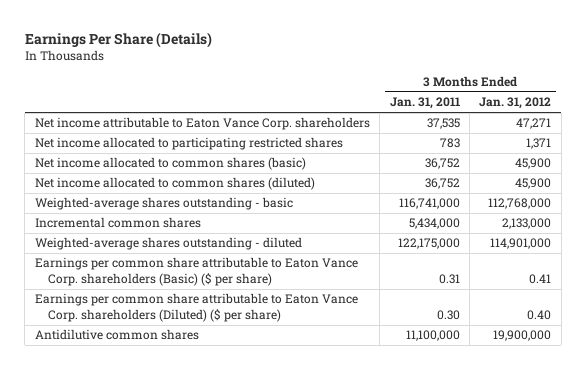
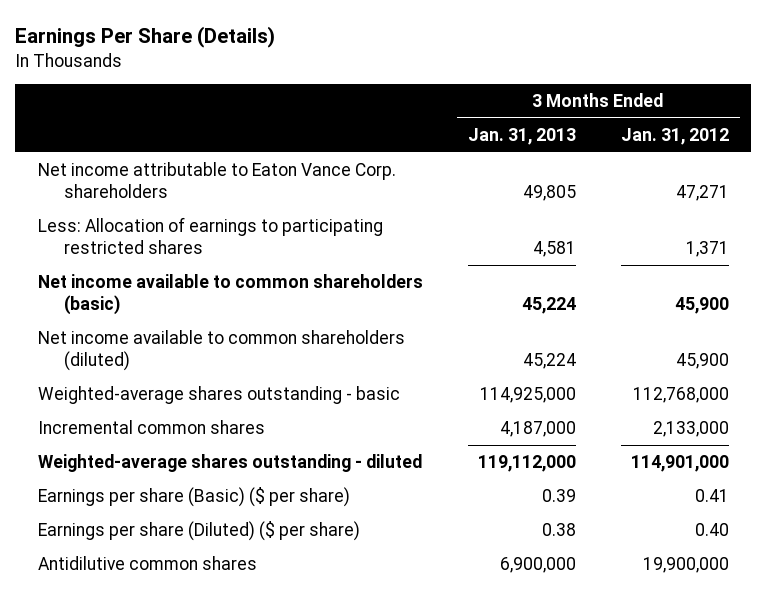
[389,97,460,110] Jan. 31, 2011 -> none
none -> [467,127,576,145] Jan. 31, 2013
[34,137,343,151] Net income allocated to participating restricted shares -> [37,217,383,255] Less: Allocation of earnings to participating restricted shares
[34,157,306,171] Net income allocated to common shares (basic) -> [37,274,423,316] Net income available to common shareholders (basic)
[34,177,315,191] Net income allocated to common shares (diluted) -> [37,330,405,372] Net income available to common shareholders (diluted)
[34,257,358,286] Earnings per common share attributable to Eaton Vance Corp. shareholders (Basic) ($ per share) -> [37,487,350,508] Earnings per share (Basic) ($ per share)
[34,293,358,322] Earnings per common share attributable to Eaton Vance Corp. shareholders (Diluted) ($ per share) -> [37,521,360,542] Earnings per share (Diluted) ($ per share)

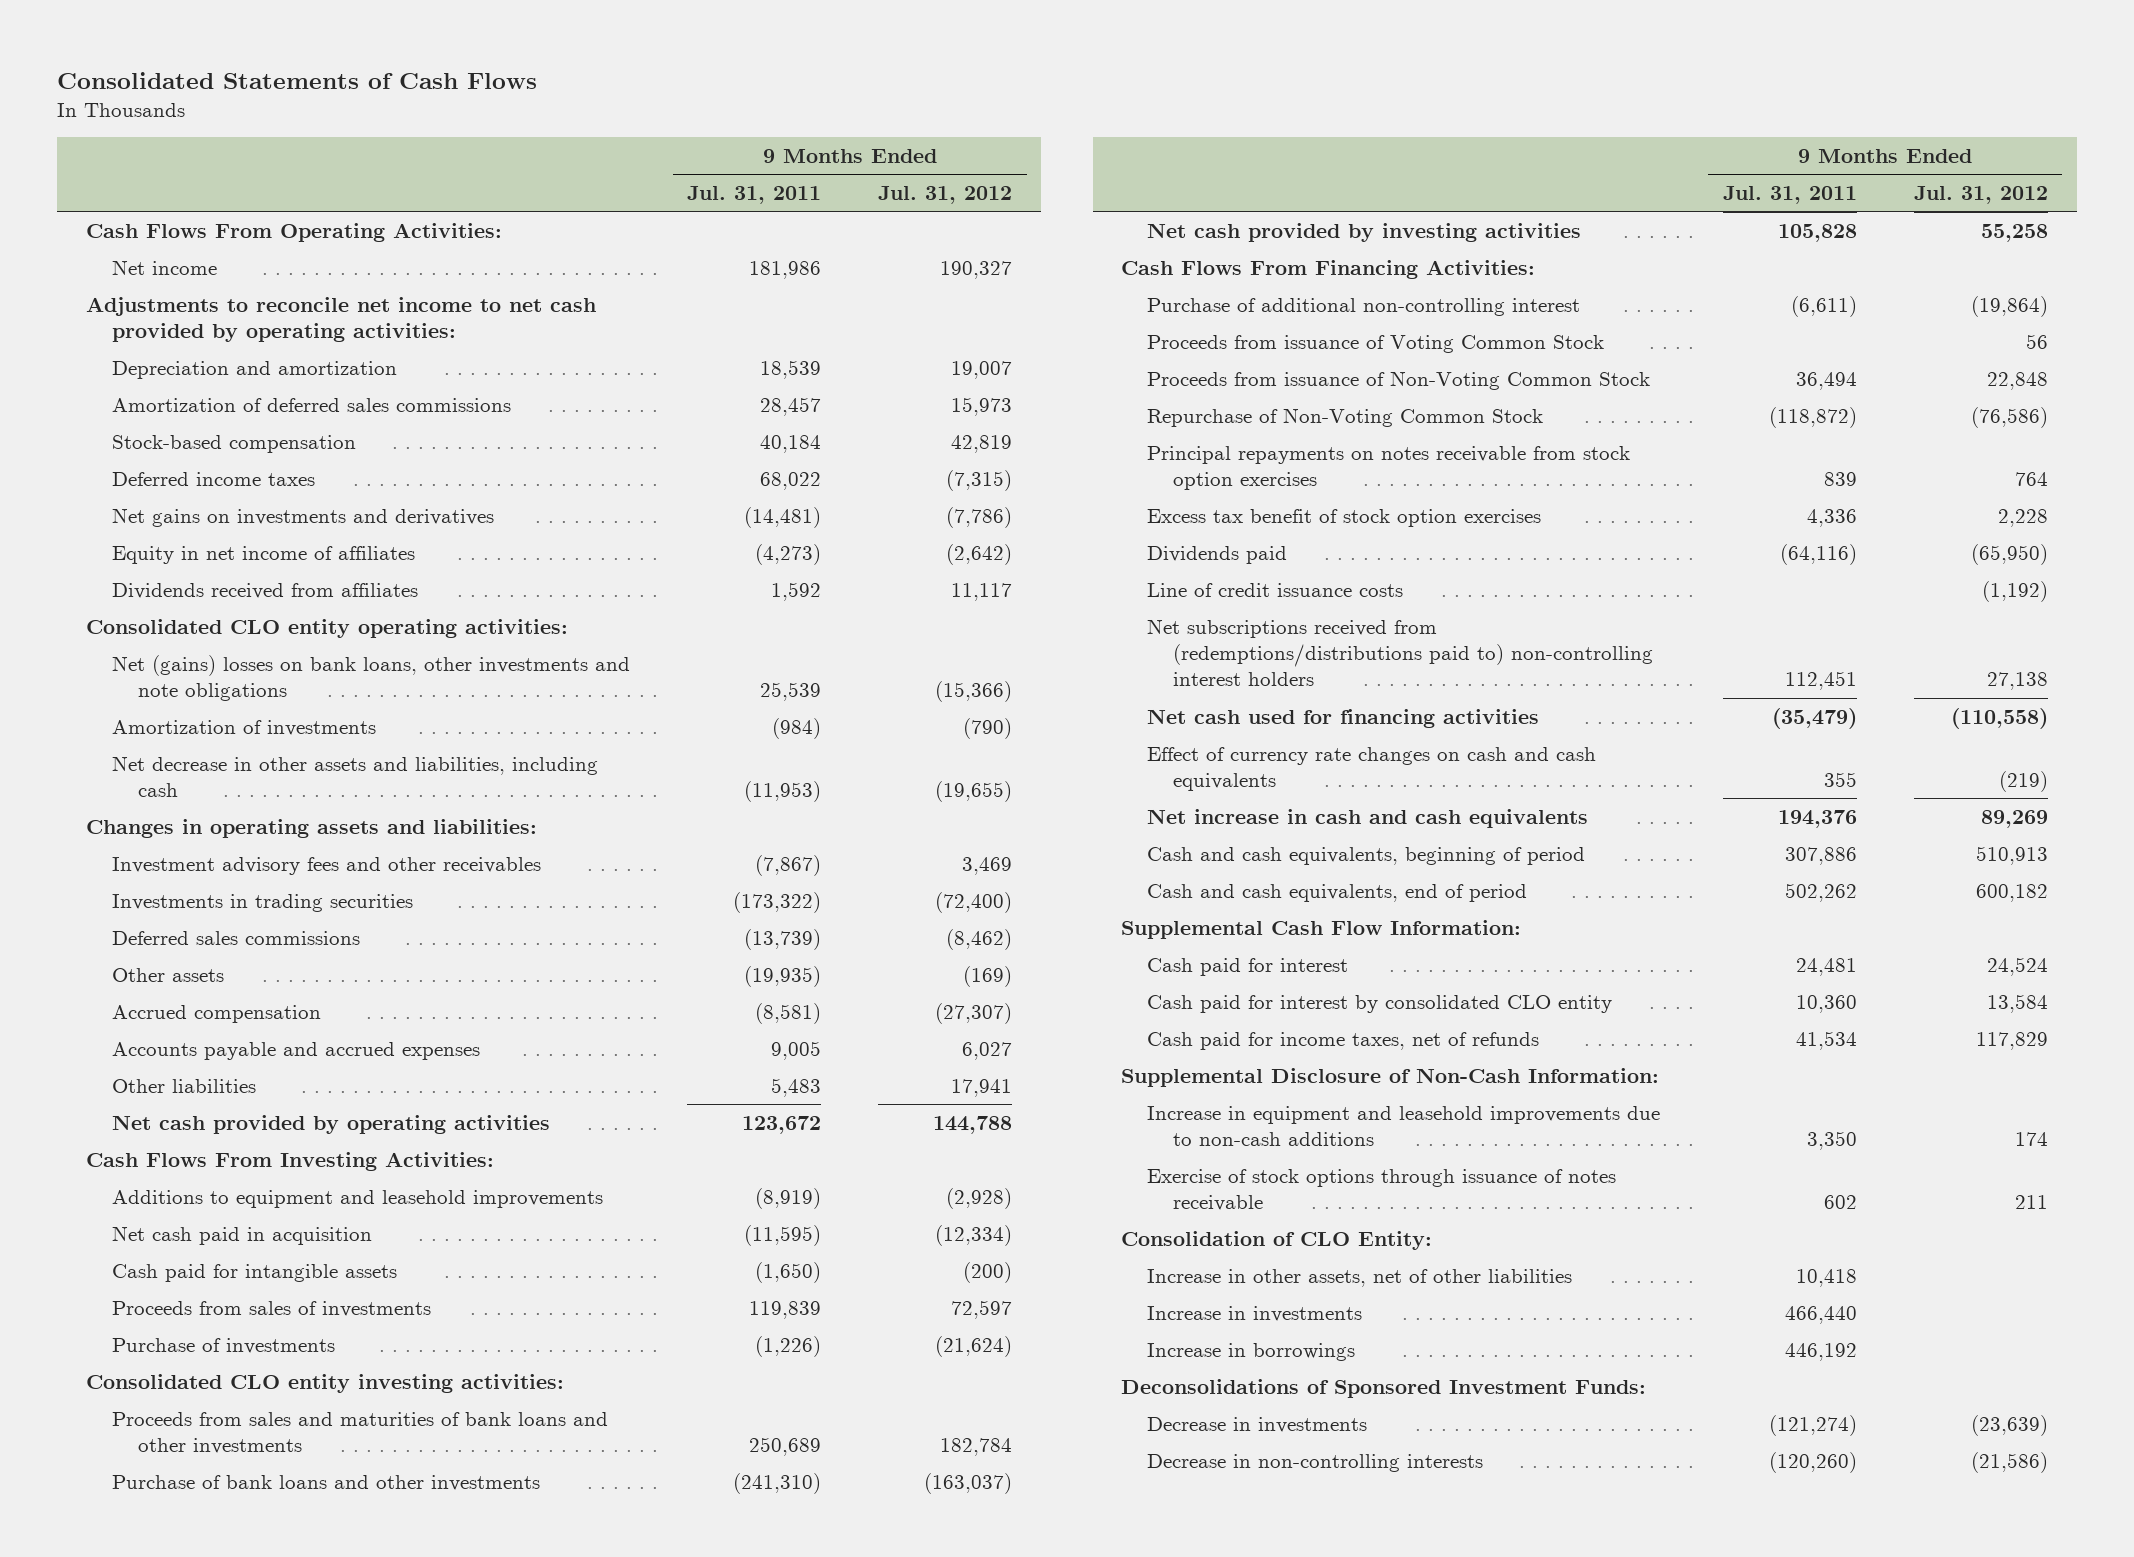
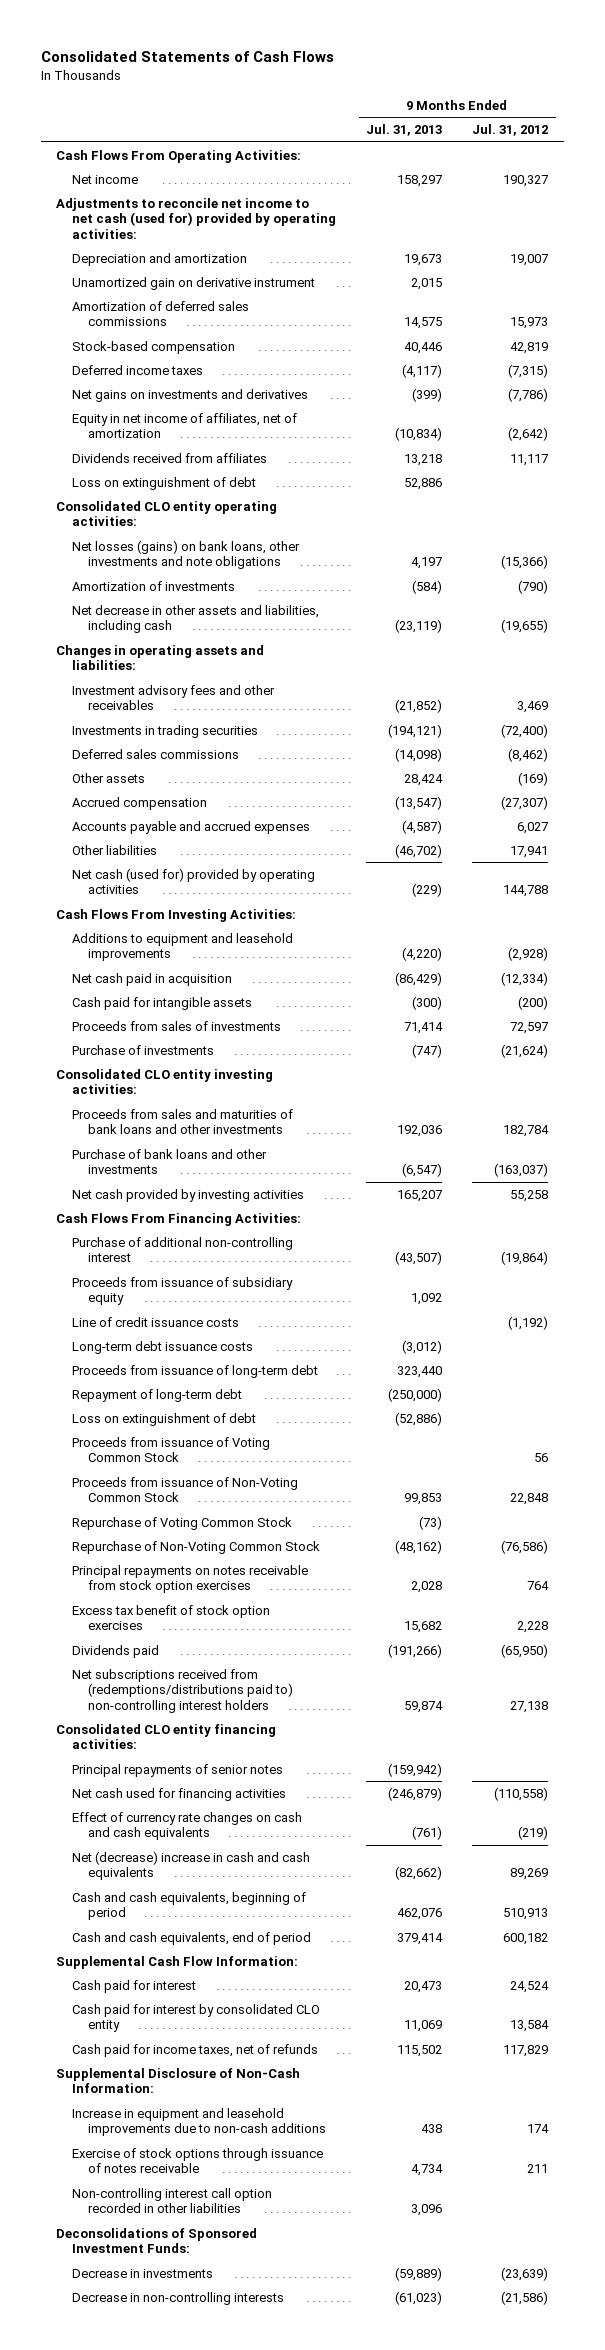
[687,185,822,204] Jul. 31, 2011 -> none
none -> [366,124,443,137] Jul. 31, 2013
[85,296,596,342] Adjustments to reconcile net income to net cash provided by operating activities: -> [56,197,337,239] Adjustments to reconcile net income to net cash (used for) provided by operating activities:
none -> [72,276,316,290] Unamortized gain on derivative instrument
[111,545,415,564] Equity in net income of affiliates -> [72,412,298,439] Equity in net income of affiliates, net of amortization
none -> [72,476,257,490] Loss on extinguishment of debt
[111,654,630,701] Net (gains) losses on bank loans, other investments and note obligations -> [72,539,301,570] Net losses (gains) on bank loans, other investments and note obligations
[111,1114,550,1134] Net cash provided by operating activities -> [72,867,316,895] Net cash (used for) provided by operating activities
none -> [72,1276,294,1306] Proceeds from issuance of subsidiary equity
[1147,582,1404,597] Line of credit issuance costs -> [72,1316,240,1327] Line of credit issuance costs
none -> [72,1340,254,1354] Long-term debt issuance costs
none -> [72,1364,319,1378] Proceeds from issuance of long-term debt
none -> [72,1388,243,1402] Repayment of long-term debt
none -> [72,1412,257,1426] Loss on extinguishment of debt
none -> [72,1516,293,1530] Repurchase of Voting Common Stock
none -> [56,1723,277,1750] Consolidated CLO entity financing activities:
none -> [72,1763,284,1777] Principal repayments of senior notes
[1147,808,1589,828] Net increase in cash and cash equivalents -> [72,1850,311,1881] Net (decrease) increase in cash and cash equivalents
[1121,1230,1433,1250] Consolidation of CLO Entity: -> none
[1147,1268,1573,1287] Increase in other assets, net of other liabilities -> none
[1147,1305,1363,1322] Increase in investments -> none
[1147,1342,1356,1361] Increase in borrowings -> none
none -> [72,2187,273,2214] Non-controlling interest call option recorded in other liabilities

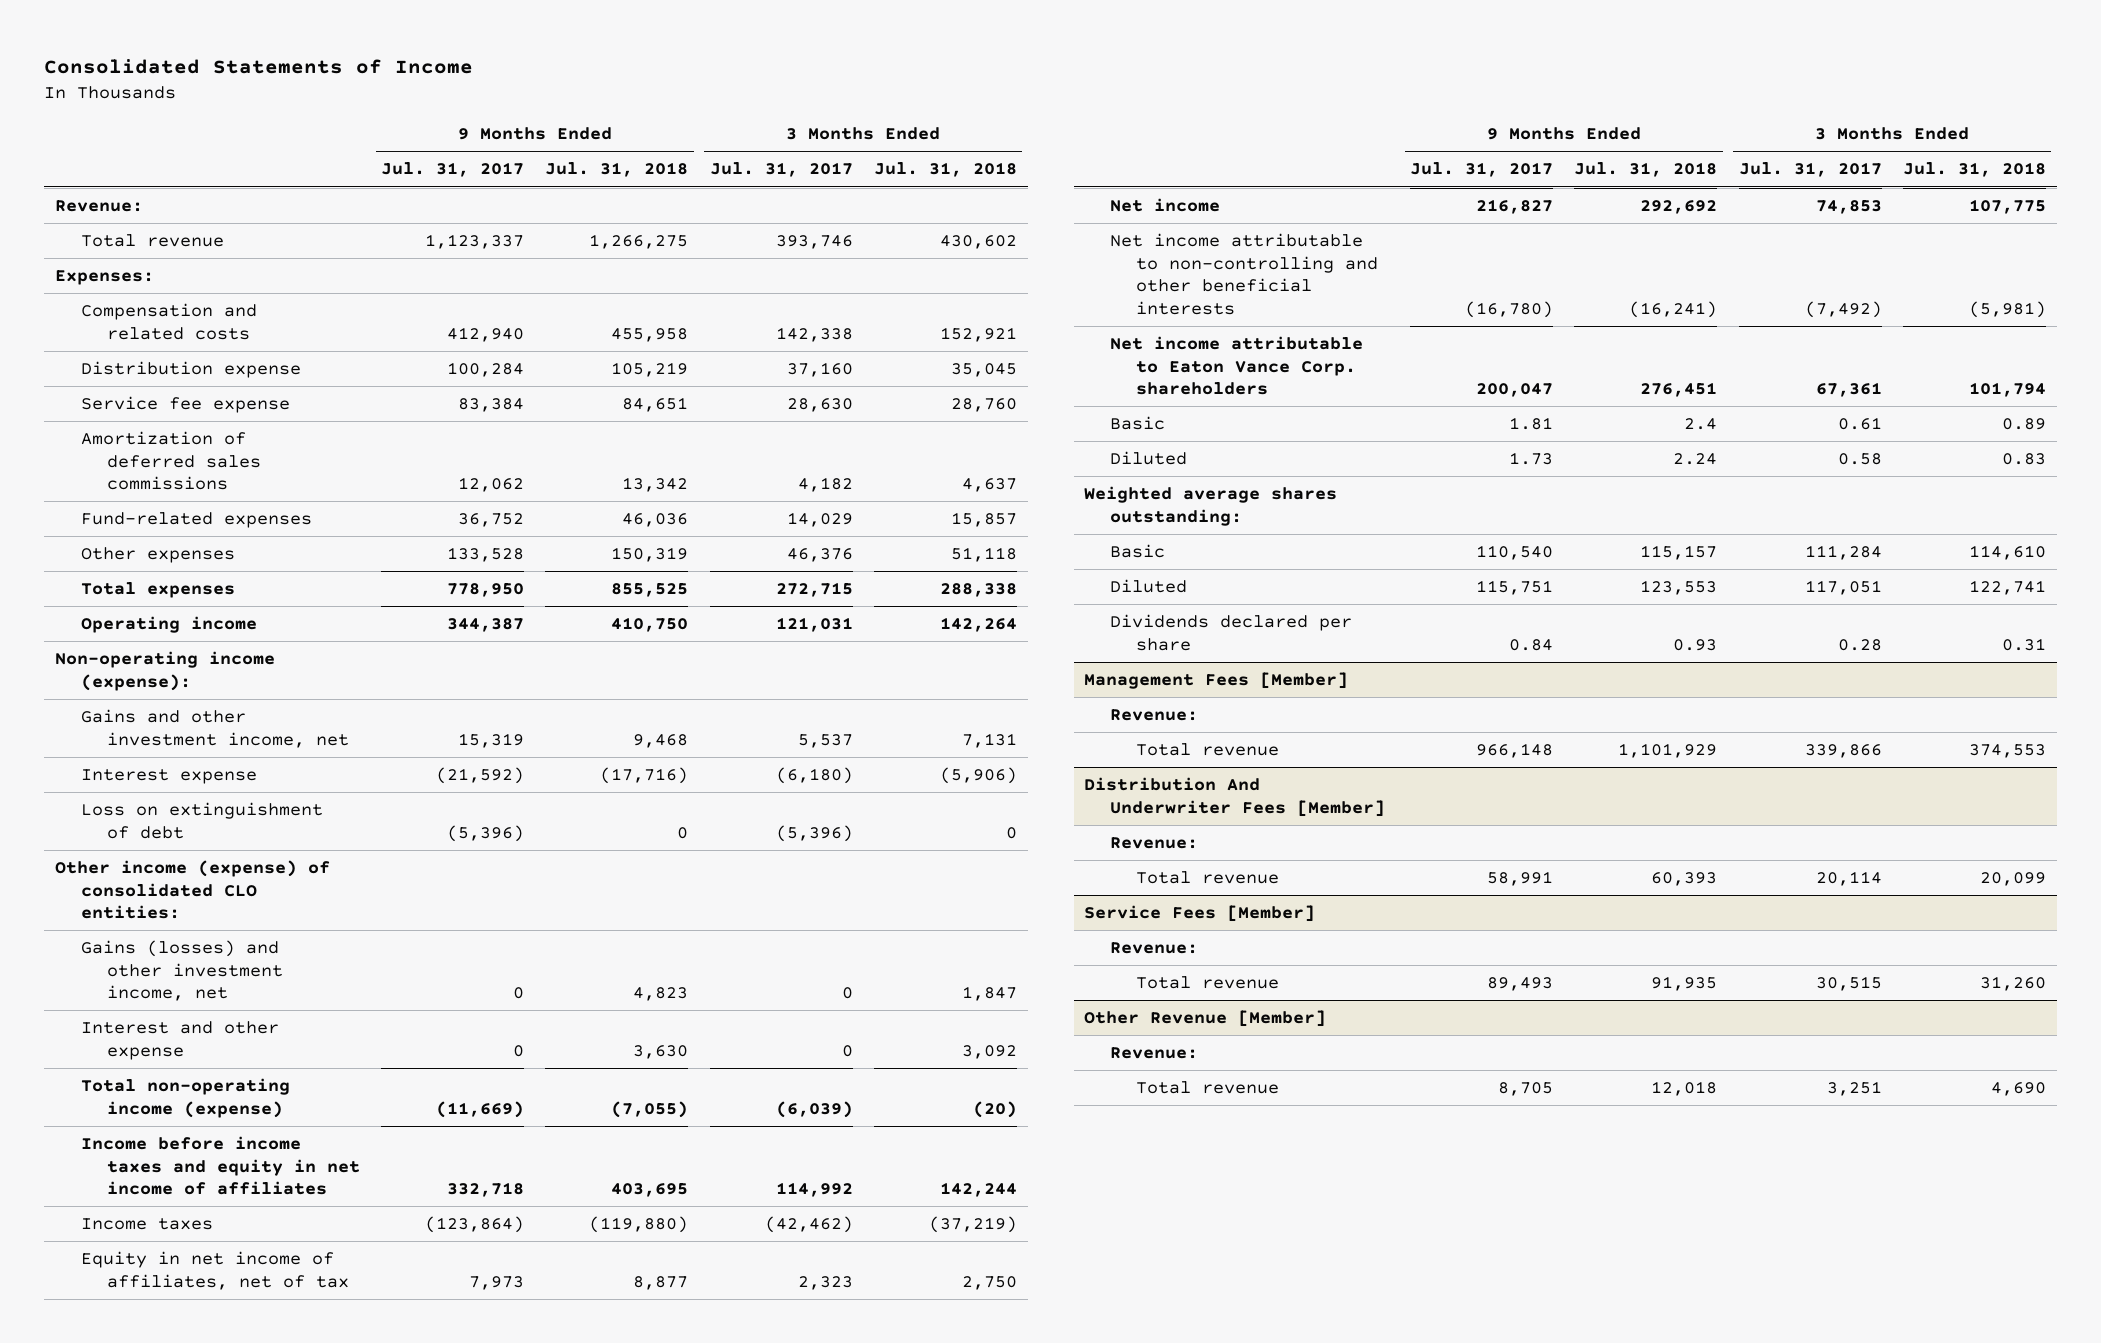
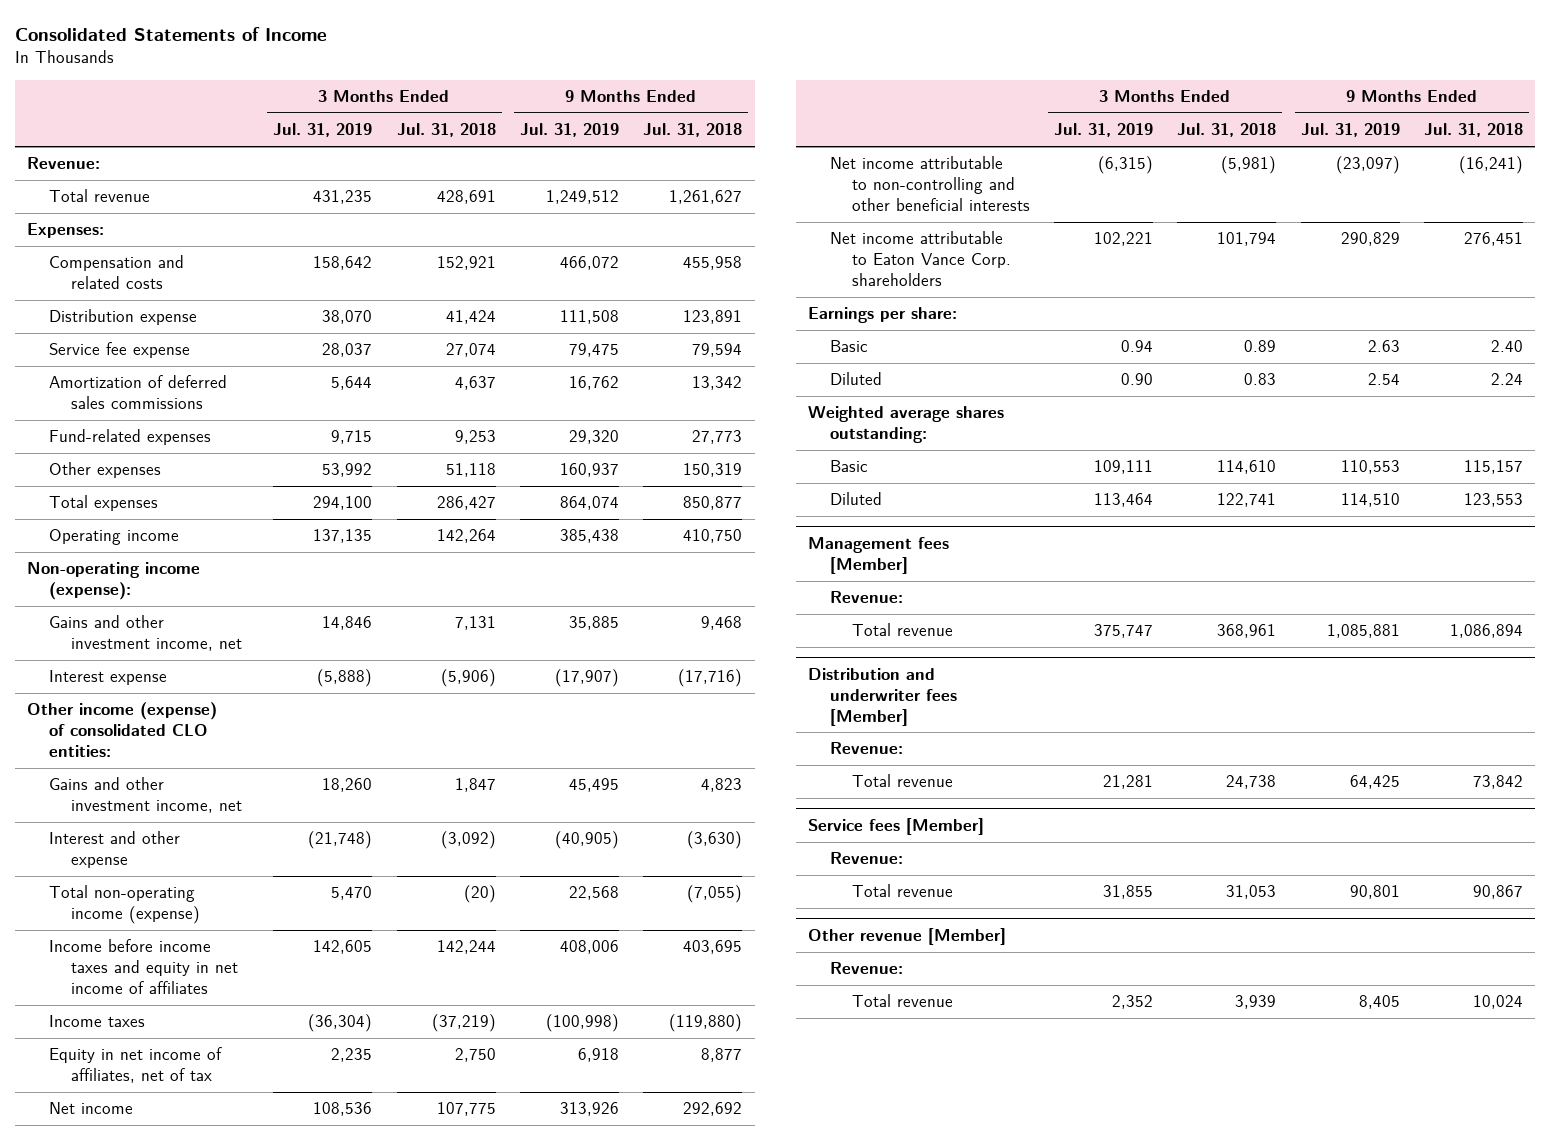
[380,162,524,178] Jul. 31, 2017 -> none
[709,162,853,178] Jul. 31, 2017 -> none
none -> [273,123,373,138] Jul. 31, 2019
none -> [519,123,619,138] Jul. 31, 2019
[589,233,689,249] 1,266,275 -> [669,190,743,205] 1,261,627
[939,234,1017,249] 430,602 -> [436,190,496,205] 428,691
[611,361,689,377] 105,219 -> [683,310,743,325] 123,891
[950,362,1017,377] 35,045 -> [445,310,496,325] 41,424
[622,396,689,412] 84,651 -> [692,343,743,358] 79,594
[950,397,1017,412] 28,760 -> [445,343,496,358] 27,074
[622,512,689,527] 46,036 -> [692,430,743,445] 27,773
[950,511,1017,527] 15,857 -> [454,430,496,445] 9,253
[611,582,689,597] 855,525 -> [683,496,743,511] 850,877
[939,582,1017,597] 288,338 -> [436,496,496,511] 286,427
[80,801,323,839] Loss on extinguishment of debt -> none
[80,939,283,1002] Gains (losses) and other investment income, net -> [49,777,242,814] Gains and other investment income, net
[633,1044,689,1059] 3,630 -> [687,831,743,850] (3,630)
[961,1044,1017,1059] 3,092 -> [440,831,496,850] (3,092)
none -> [808,307,958,324] Earnings per share:
[1684,417,1718,430] 2.4 -> [1491,340,1524,353] 2.40
[1109,613,1352,651] Dividends declared per share -> none
[1084,671,1349,689] Management Fees [Member] -> [808,536,950,574] Management fees [Member]
[1618,742,1718,758] 1,101,929 -> [1450,624,1524,639] 1,086,894
[1968,743,2046,758] 374,553 -> [1217,624,1277,639] 368,961
[1084,776,1385,817] Distribution And Underwriter Fees [Member] -> [808,667,957,726] Distribution and underwriter fees [Member]
[1651,871,1718,886] 60,393 -> [1473,775,1524,790] 73,842
[1979,871,2046,886] 20,099 -> [1226,775,1277,790] 24,738
[1084,904,1316,922] Service Fees [Member] -> [808,817,985,835] Service fees [Member]
[1651,975,1718,991] 91,935 -> [1473,885,1524,900] 90,867
[1979,975,2046,991] 31,260 -> [1226,885,1277,900] 31,053
[1084,1009,1327,1027] Other Revenue [Member] -> [808,927,1007,945] Other revenue [Member]
[1651,1080,1718,1096] 12,018 -> [1473,995,1524,1010] 10,024
[1990,1081,2046,1096] 4,690 -> [1235,995,1277,1010] 3,939

